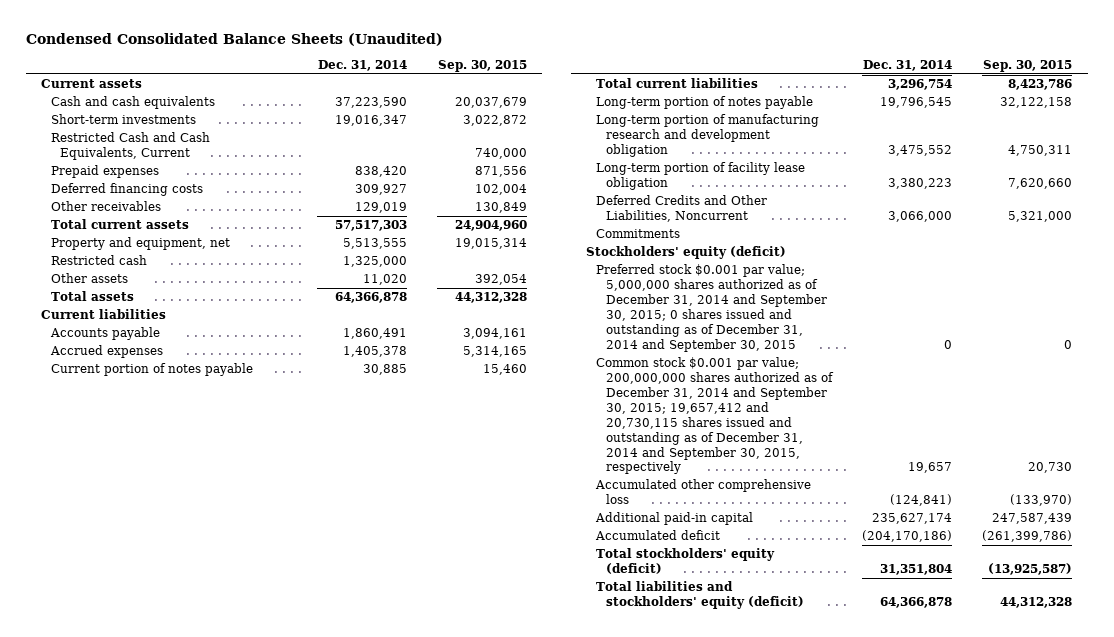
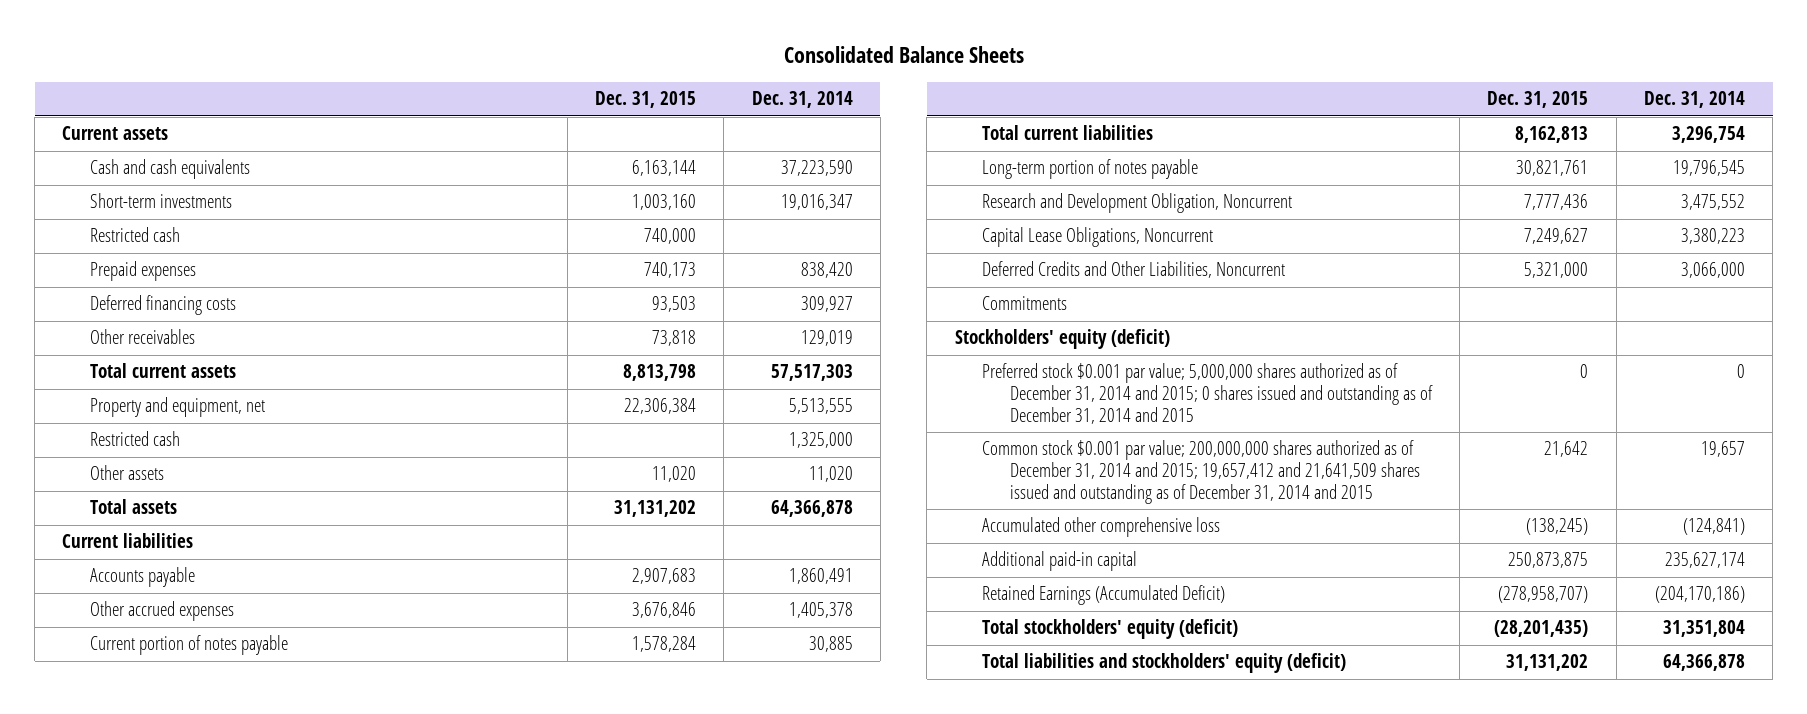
[26,32,444,46] Condensed Consolidated Balance Sheets (Unaudited) -> [783,46,1024,64] Consolidated Balance Sheets
[438,59,528,72] Sep. 30, 2015 -> none
none -> [594,91,696,109] Dec. 31, 2015
[50,132,210,161] Restricted Cash and Cash Equivalents, Current -> [89,227,180,243] Restricted cash
[49,345,163,359] Accrued expenses -> [89,601,234,622] Other accrued expenses
[596,114,820,158] Long-term portion of manufacturing research and development obligation -> [982,193,1293,214] Research and Development Obligation, Noncurrent
[596,162,806,191] Long-term portion of facility lease obligation -> [982,227,1214,248] Capital Lease Obligations, Noncurrent
[596,264,827,352] Preferred stock $0.001 par value; 5,000,000 shares authorized as of December 31, 2014 and September 30, 2015; 0 shares issued and outstanding as of December 31, 2014 and September 30, 2015 -> [982,363,1433,425] Preferred stock $0.001 par value; 5,000,000 shares authorized as of December 31, 2014 and 2015; 0 shares issued and outstanding as of December 31, 2014 and 2015
[596,357,834,475] Common stock $0.001 par value; 200,000,000 shares authorized as of December 31, 2014 and September 30, 2015; 19,657,412 and 20,730,115 shares issued and outstanding as of December 31, 2014 and September 30, 2015, respectively -> [982,440,1420,505] Common stock $0.001 par value; 200,000,000 shares authorized as of December 31, 2014 and 2015; 19,657,412 and 21,641,509 shares issued and outstanding as of December 31, 2014 and 2015
[595,530,721,541] Accumulated deficit -> [982,585,1226,606] Retained Earnings (Accumulated Deficit)

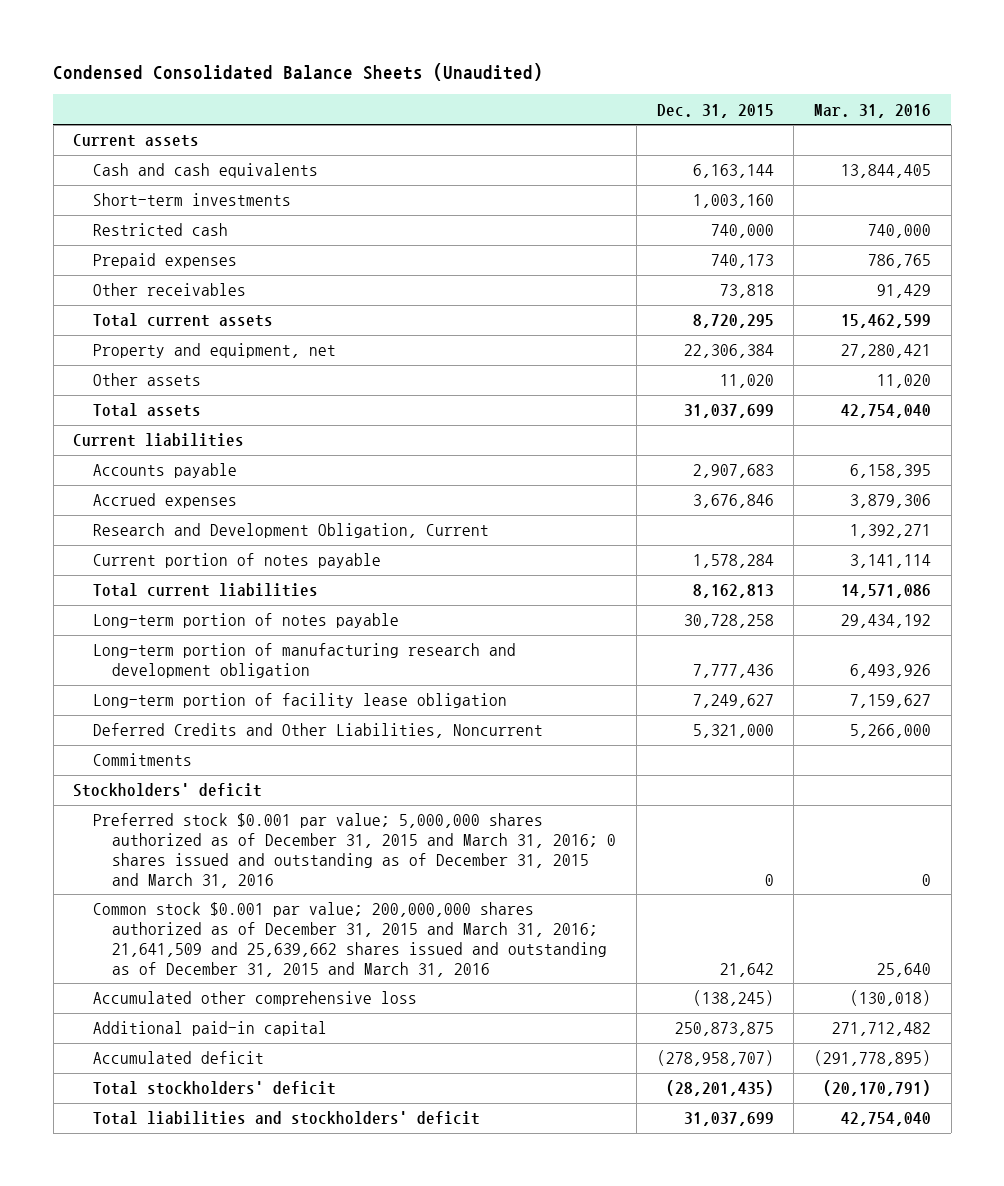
[783,46,1024,64] Consolidated Balance Sheets -> [53,63,544,82] Condensed Consolidated Balance Sheets (Unaudited)
[751,91,853,109] Dec. 31, 2014 -> none
none -> [814,103,932,118] Mar. 31, 2016
[89,295,236,316] Deferred financing costs -> none
[622,364,696,382] 8,813,798 -> [692,314,774,329] 8,720,295
[89,431,180,447] Restricted cash -> none
[613,500,696,518] 31,131,202 -> [683,404,774,419] 31,037,699
[89,601,234,622] Other accrued expenses -> [92,493,237,509] Accrued expenses
none -> [92,523,489,539] Research and Development Obligation, Current
[1516,160,1589,177] 30,821,761 -> [683,614,774,629] 30,728,258
[982,193,1293,214] Research and Development Obligation, Noncurrent -> [92,643,516,678] Long-term portion of manufacturing research and development obligation
[982,227,1214,248] Capital Lease Obligations, Noncurrent -> [92,693,507,709] Long-term portion of facility lease obligation
[954,329,1170,350] Stockholders' equity (deficit) -> [73,783,263,798] Stockholders' deficit
[982,363,1433,425] Preferred stock $0.001 par value; 5,000,000 shares authorized as of December 31, 2014 and 2015; 0 shares issued and outstanding as of December 31, 2014 and 2015 -> [92,813,617,888] Preferred stock $0.001 par value; 5,000,000 shares authorized as of December 31, 2015 and March 31, 2016; 0 shares issued and outstanding as of December 31, 2015 and March 31, 2016
[982,440,1420,505] Common stock $0.001 par value; 200,000,000 shares authorized as of December 31, 2014 and 2015; 19,657,412 and 21,641,509 shares issued and outstanding as of December 31, 2014 and 2015 -> [92,902,608,977] Common stock $0.001 par value; 200,000,000 shares authorized as of December 31, 2015 and March 31, 2016; 21,641,509 and 25,639,662 shares issued and outstanding as of December 31, 2015 and March 31, 2016
[982,585,1226,606] Retained Earnings (Accumulated Deficit) -> [92,1051,264,1065] Accumulated deficit
[982,619,1239,640] Total stockholders' equity (deficit) -> [92,1081,336,1096] Total stockholders' deficit
[982,653,1347,674] Total liabilities and stockholders' equity (deficit) -> [92,1111,480,1126] Total liabilities and stockholders' deficit
[1506,654,1589,672] 31,131,202 -> [683,1112,774,1127] 31,037,699

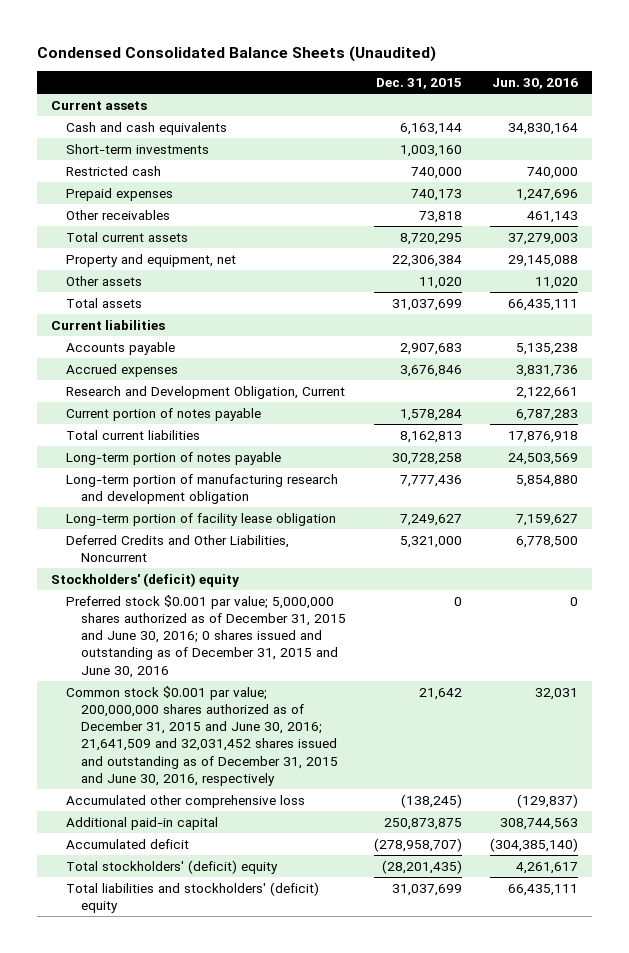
[814,103,932,118] Mar. 31, 2016 -> none
none -> [492,78,579,90] Jun. 30, 2016
[92,753,192,767] Commitments -> none
[73,783,263,798] Stockholders' deficit -> [51,572,240,587] Stockholders' (deficit) equity
[92,813,617,888] Preferred stock $0.001 par value; 5,000,000 shares authorized as of December 31, 2015 and March 31, 2016; 0 shares issued and outstanding as of December 31, 2015 and March 31, 2016 -> [66,594,347,678] Preferred stock $0.001 par value; 5,000,000 shares authorized as of December 31, 2015 and June 30, 2016; 0 shares issued and outstanding as of December 31, 2015 and June 30, 2016
[92,902,608,977] Common stock $0.001 par value; 200,000,000 shares authorized as of December 31, 2015 and March 31, 2016; 21,641,509 and 25,639,662 shares issued and outstanding as of December 31, 2015 and March 31, 2016 -> [66,685,339,786] Common stock $0.001 par value; 200,000,000 shares authorized as of December 31, 2015 and June 30, 2016; 21,641,509 and 32,031,452 shares issued and outstanding as of December 31, 2015 and June 30, 2016, respectively
[92,1081,336,1096] Total stockholders' deficit -> [66,859,279,874] Total stockholders' (deficit) equity
[92,1111,480,1126] Total liabilities and stockholders' deficit -> [66,881,320,913] Total liabilities and stockholders' (deficit) equity

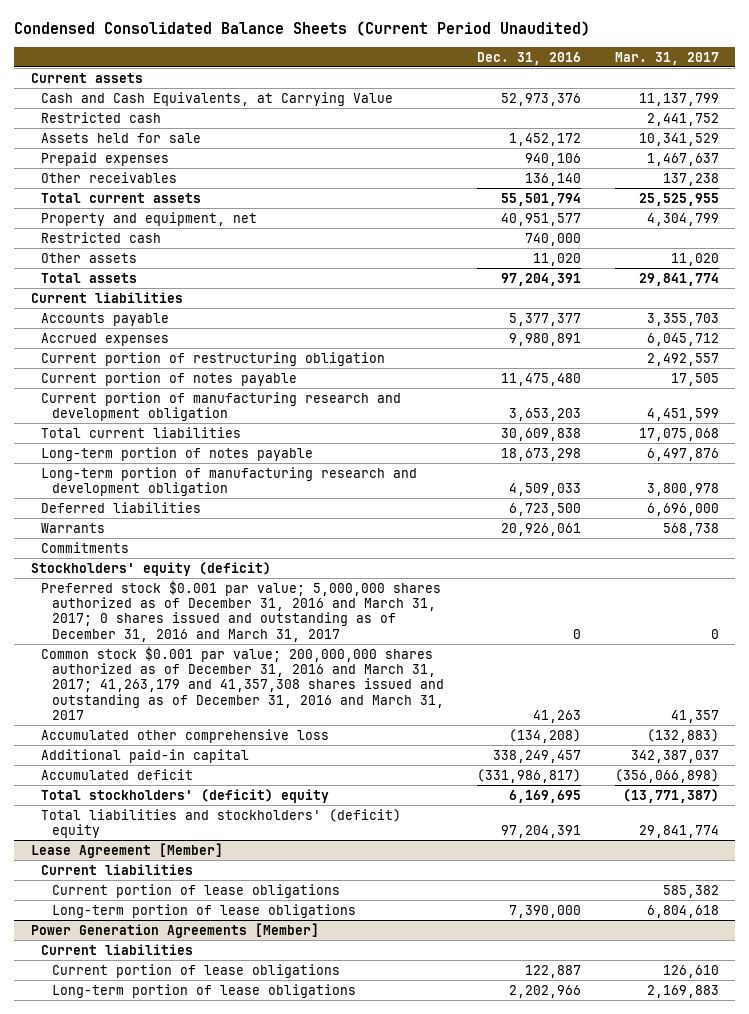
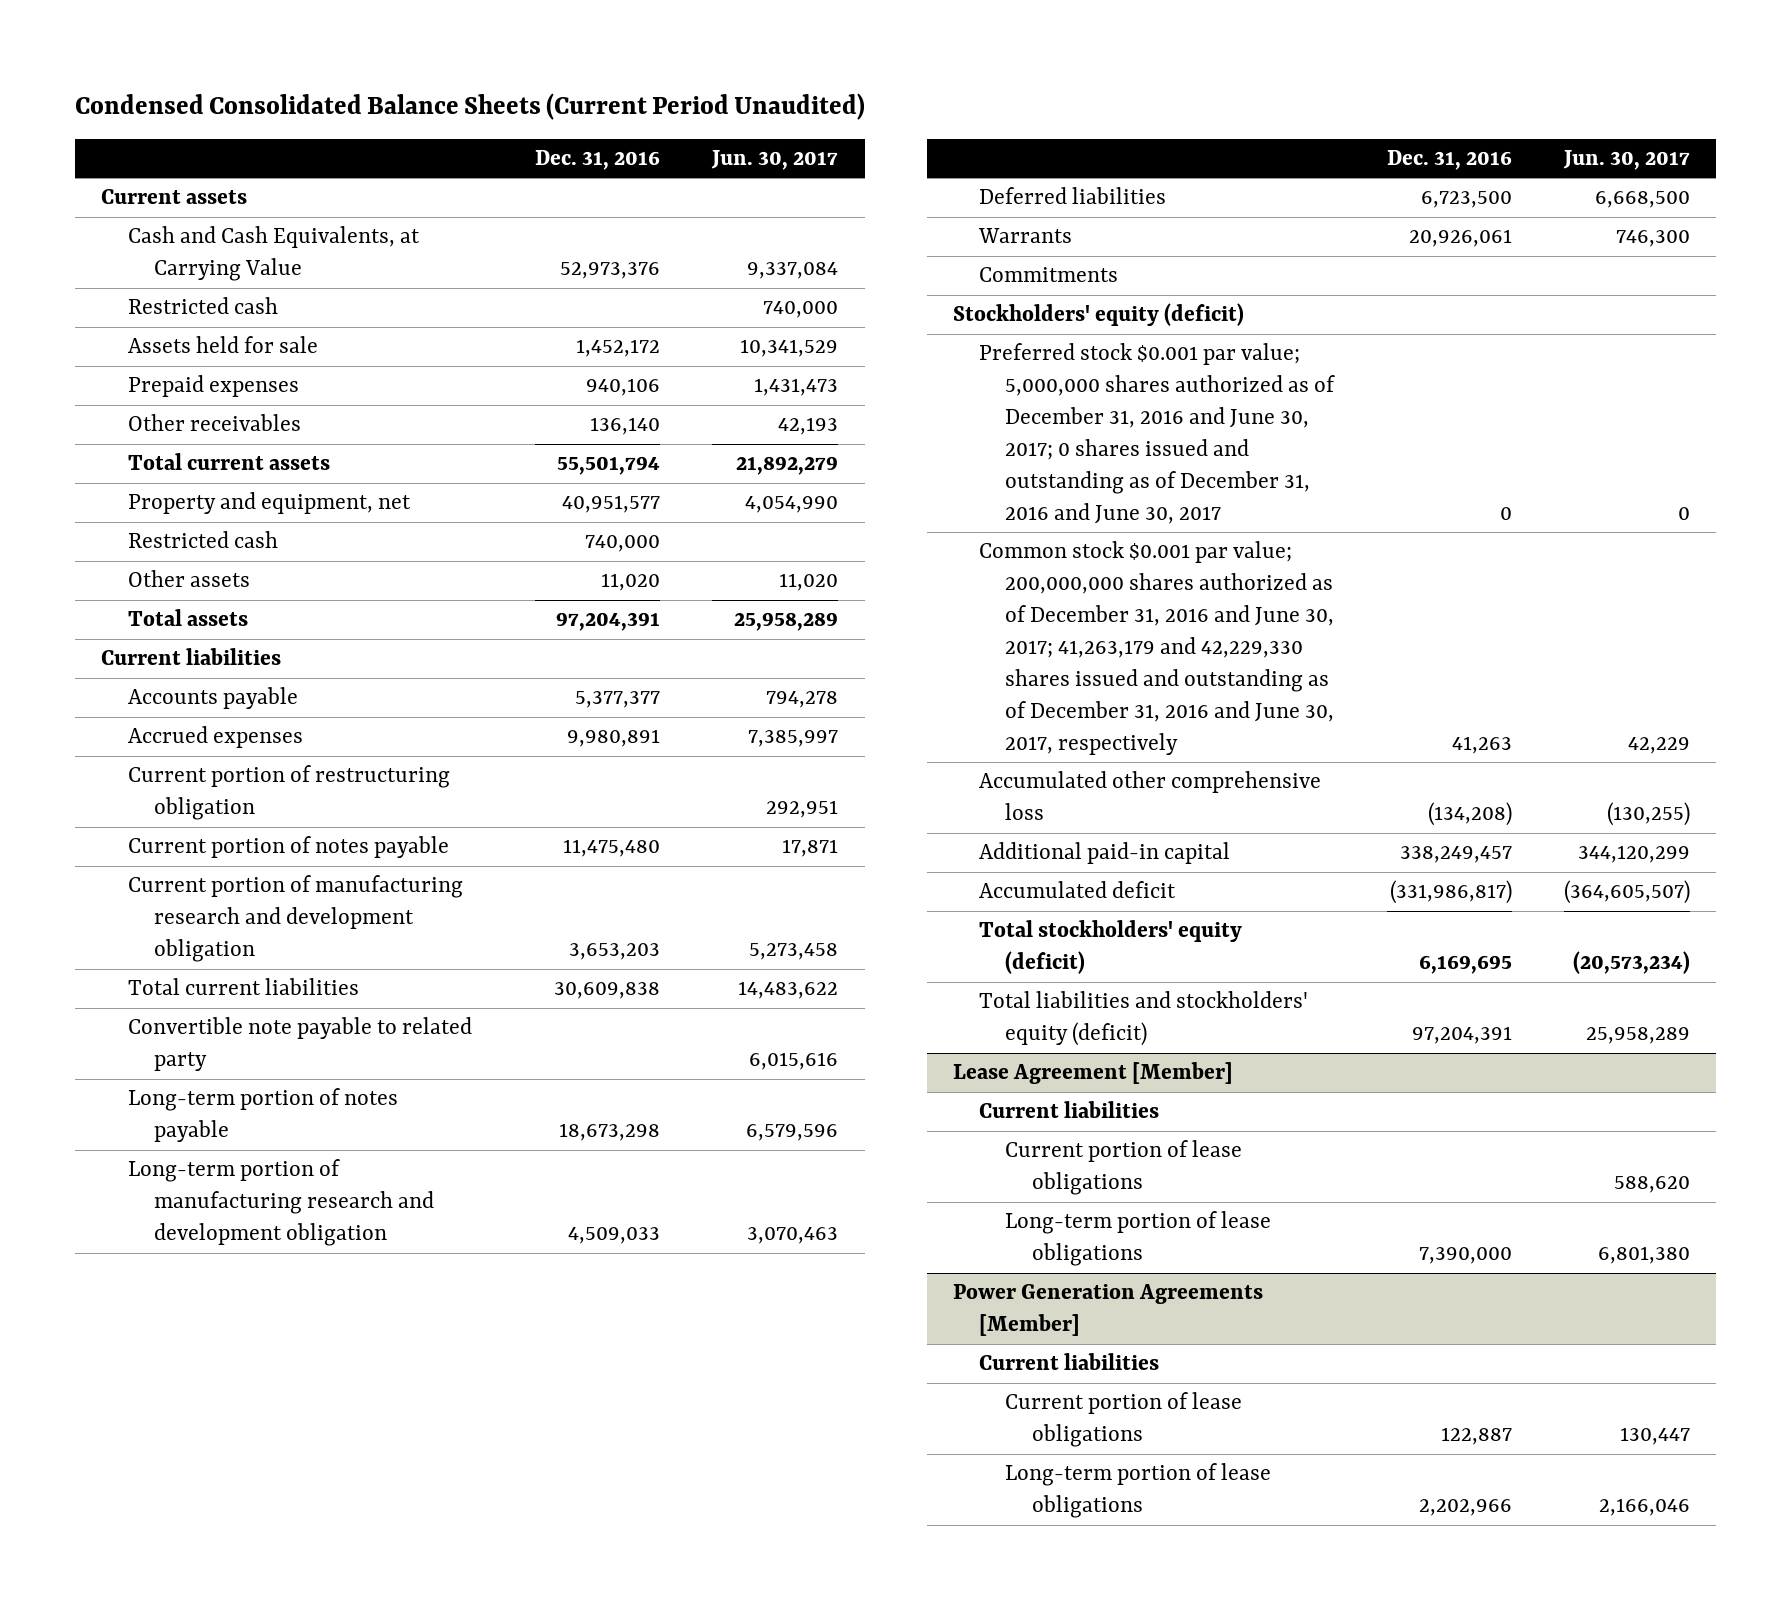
[614,51,719,65] Mar. 31, 2017 -> none
none -> [711,150,839,171] Jun. 30, 2017
none -> [127,1017,472,1072] Convertible note payable to related party
[41,579,442,642] Preferred stock $0.001 par value; 5,000,000 shares authorized as of December 31, 2016 and March 31, 2017; 0 shares issued and outstanding as of December 31, 2016 and March 31, 2017 -> [978,343,1336,525] Preferred stock $0.001 par value; 5,000,000 shares authorized as of December 31, 2016 and June 30, 2017; 0 shares issued and outstanding as of December 31, 2016 and June 30, 2017
[41,645,444,721] Common stock $0.001 par value; 200,000,000 shares authorized as of December 31, 2016 and March 31, 2017; 41,263,179 and 41,357,308 shares issued and outstanding as of December 31, 2016 and March 31, 2017 -> [978,541,1335,756] Common stock $0.001 par value; 200,000,000 shares authorized as of December 31, 2016 and June 30, 2017; 41,263,179 and 42,229,330 shares issued and outstanding as of December 31, 2016 and June 30, 2017, respectively
[41,788,330,803] Total stockholders' (deficit) equity -> [978,920,1242,975] Total stockholders' equity (deficit)
[41,808,402,838] Total liabilities and stockholders' (deficit) equity -> [978,991,1308,1047] Total liabilities and stockholders' equity (deficit)

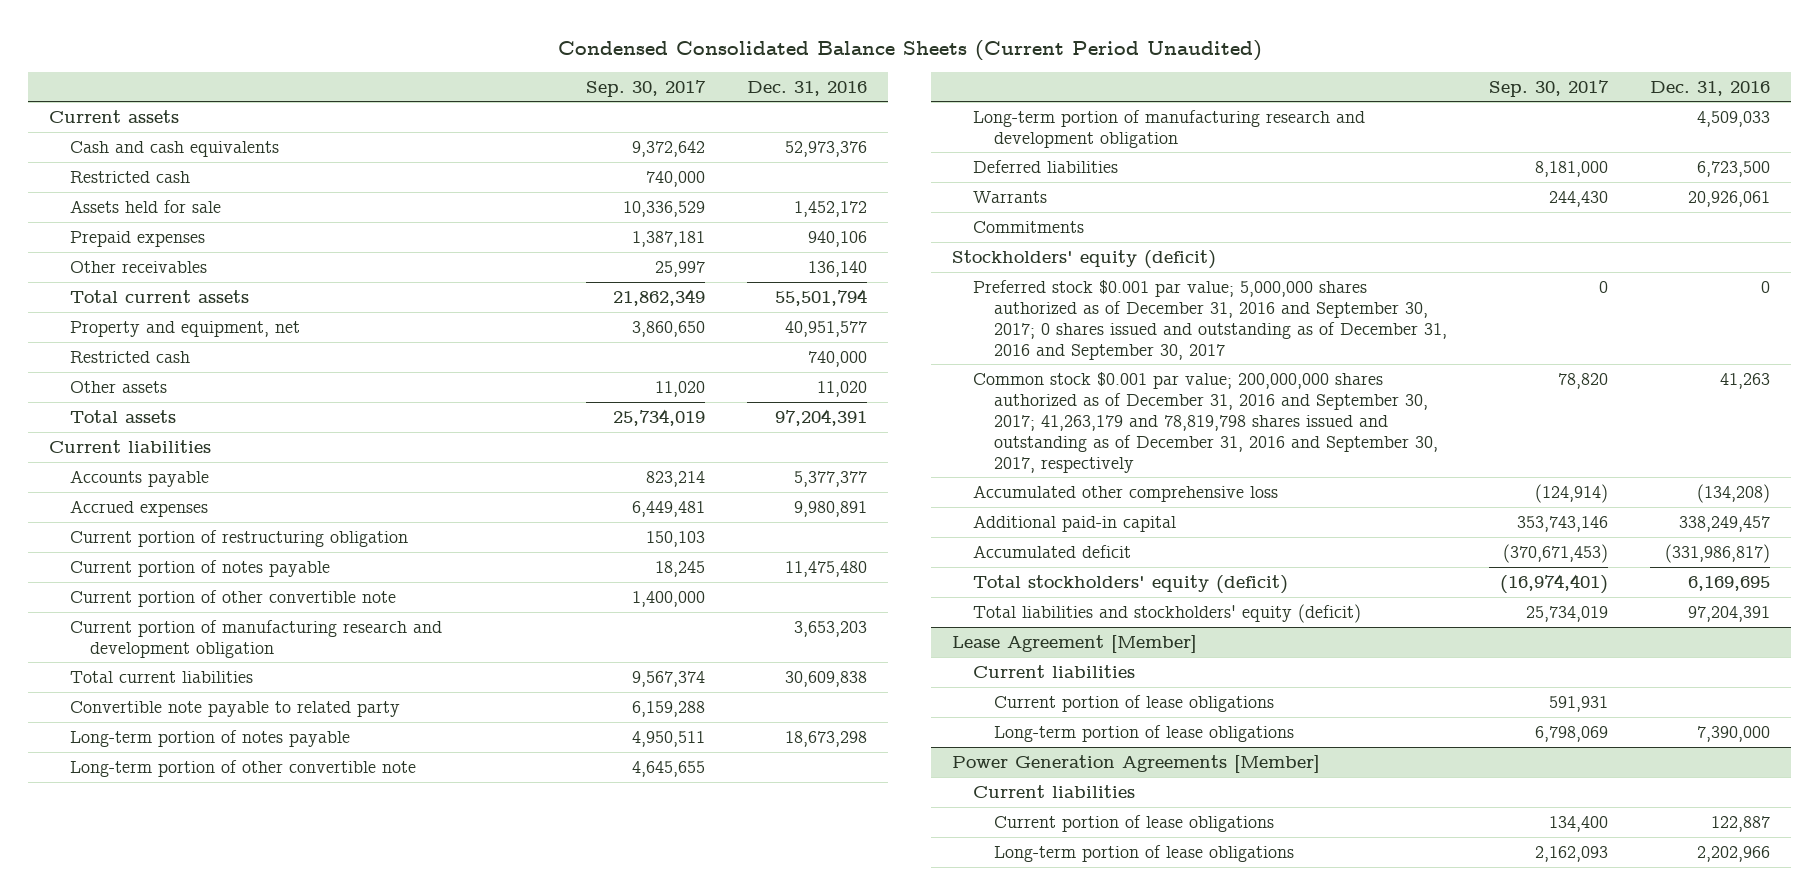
[711,150,839,171] Jun. 30, 2017 -> none
none -> [585,79,706,97] Sep. 30, 2017
[127,226,420,282] Cash and Cash Equivalents, at Carrying Value -> [69,140,279,157] Cash and cash equivalents
none -> [69,589,396,607] Current portion of other convertible note
none -> [69,759,416,777] Long-term portion of other convertible note
[978,343,1336,525] Preferred stock $0.001 par value; 5,000,000 shares authorized as of December 31, 2016 and June 30, 2017; 0 shares issued and outstanding as of December 31, 2016 and June 30, 2017 -> [973,279,1447,360] Preferred stock $0.001 par value; 5,000,000 shares authorized as of December 31, 2016 and September 30, 2017; 0 shares issued and outstanding as of December 31, 2016 and September 30, 2017
[978,541,1335,756] Common stock $0.001 par value; 200,000,000 shares authorized as of December 31, 2016 and June 30, 2017; 41,263,179 and 42,229,330 shares issued and outstanding as of December 31, 2016 and June 30, 2017, respectively -> [973,371,1438,473] Common stock $0.001 par value; 200,000,000 shares authorized as of December 31, 2016 and September 30, 2017; 41,263,179 and 78,819,798 shares issued and outstanding as of December 31, 2016 and September 30, 2017, respectively

